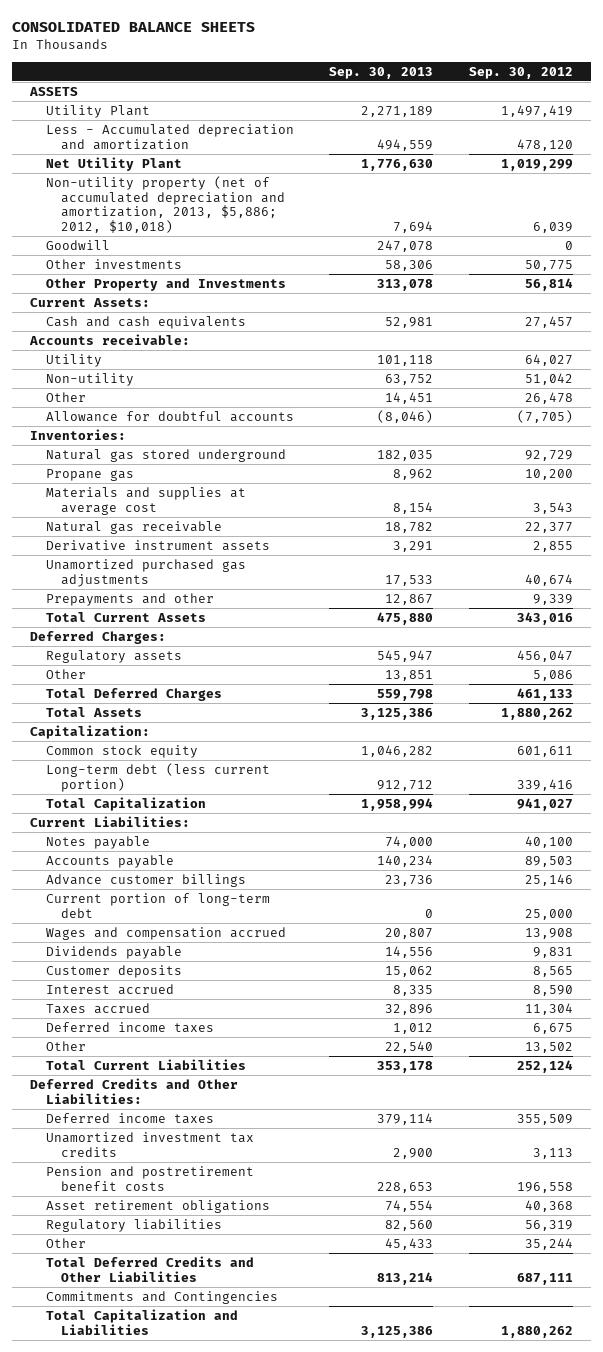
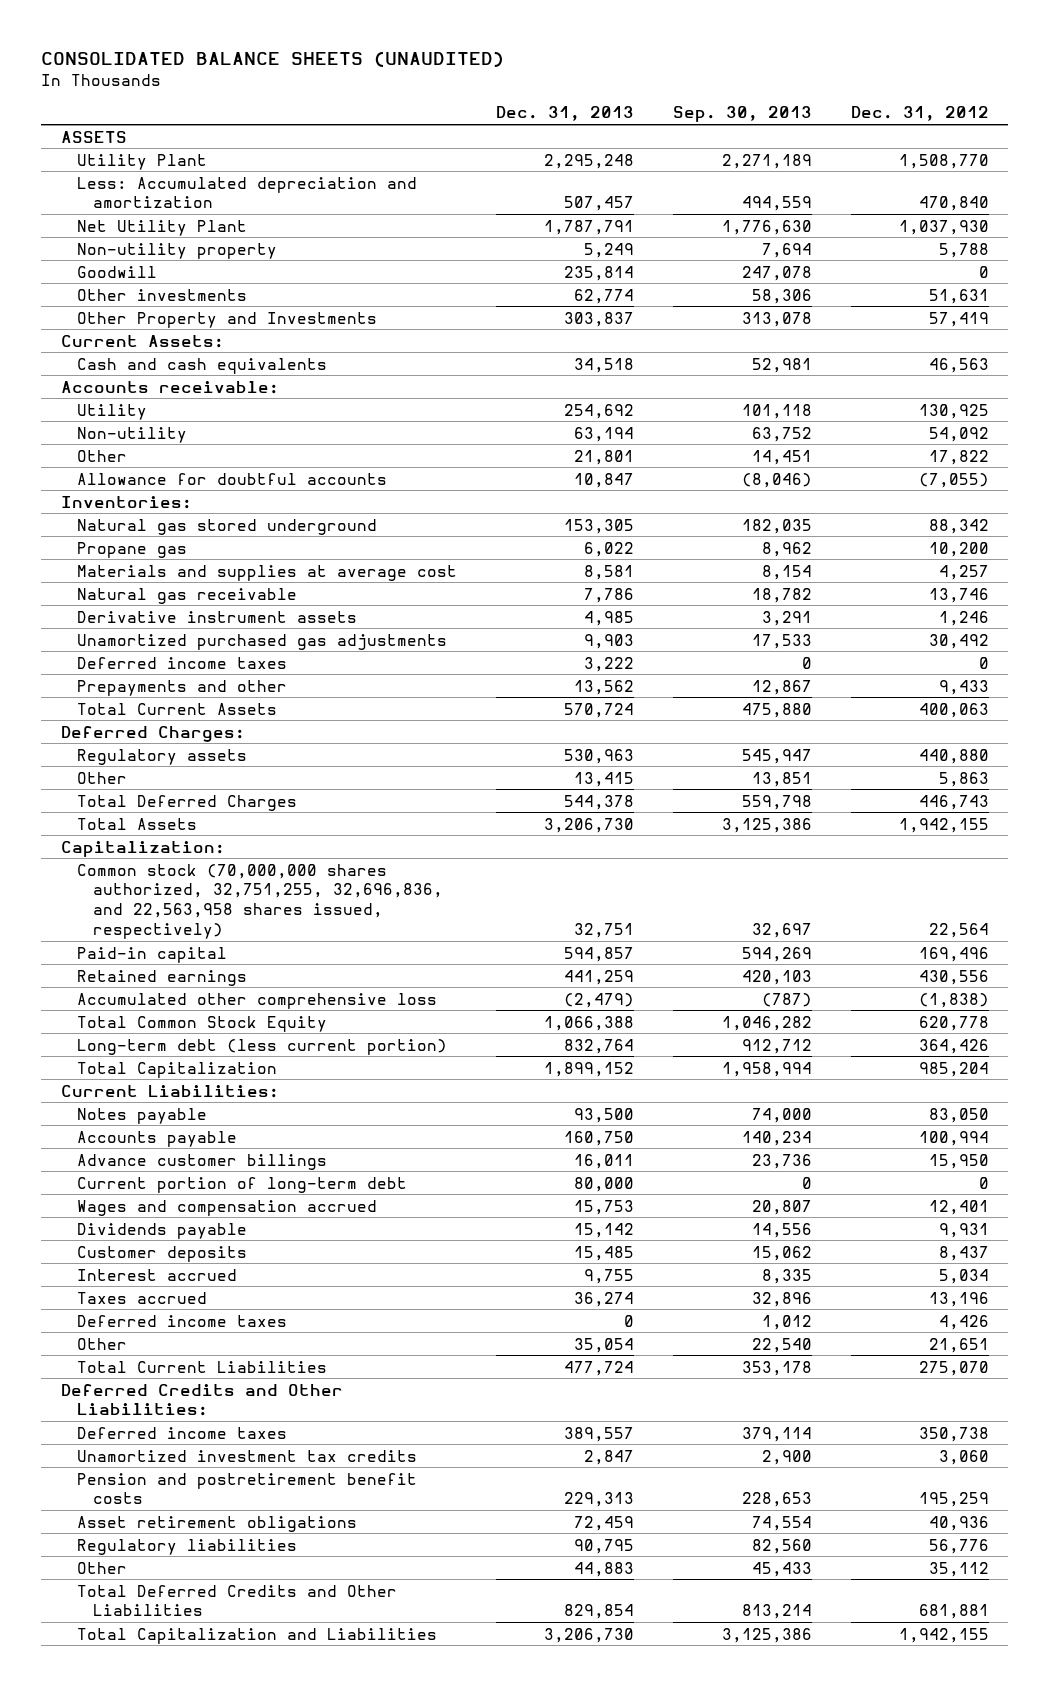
[11,21,255,32] CONSOLIDATED BALANCE SHEETS -> [41,50,505,67] CONSOLIDATED BALANCE SHEETS (UNAUDITED)
[469,66,574,79] Sep. 30, 2012 -> none
none -> [496,106,635,122] Dec. 31, 2013
none -> [850,106,989,122] Dec. 31, 2012
[45,123,294,150] Less - Accumulated depreciation and amortization -> [77,176,418,209] Less: Accumulated depreciation and amortization
[45,175,286,233] Non-utility property (net of accumulated depreciation and amortization, 2013, $5,886; 2012, $10,018) -> [77,242,278,259] Non-utility property
none -> [77,656,288,669] Deferred income taxes
none -> [77,863,444,939] Common stock (70,000,000 shares authorized, 32,751,255, 32,696,836, and 22,563,958 shares issued, respectively)
none -> [77,946,228,963] Paid-in capital
none -> [77,969,248,986] Retained earnings
none -> [77,992,438,1009] Accumulated other comprehensive loss
[45,744,198,758] Common stock equity -> [77,1015,328,1032] Total Common Stock Equity
[45,1290,278,1304] Commitments and Contingencies -> none

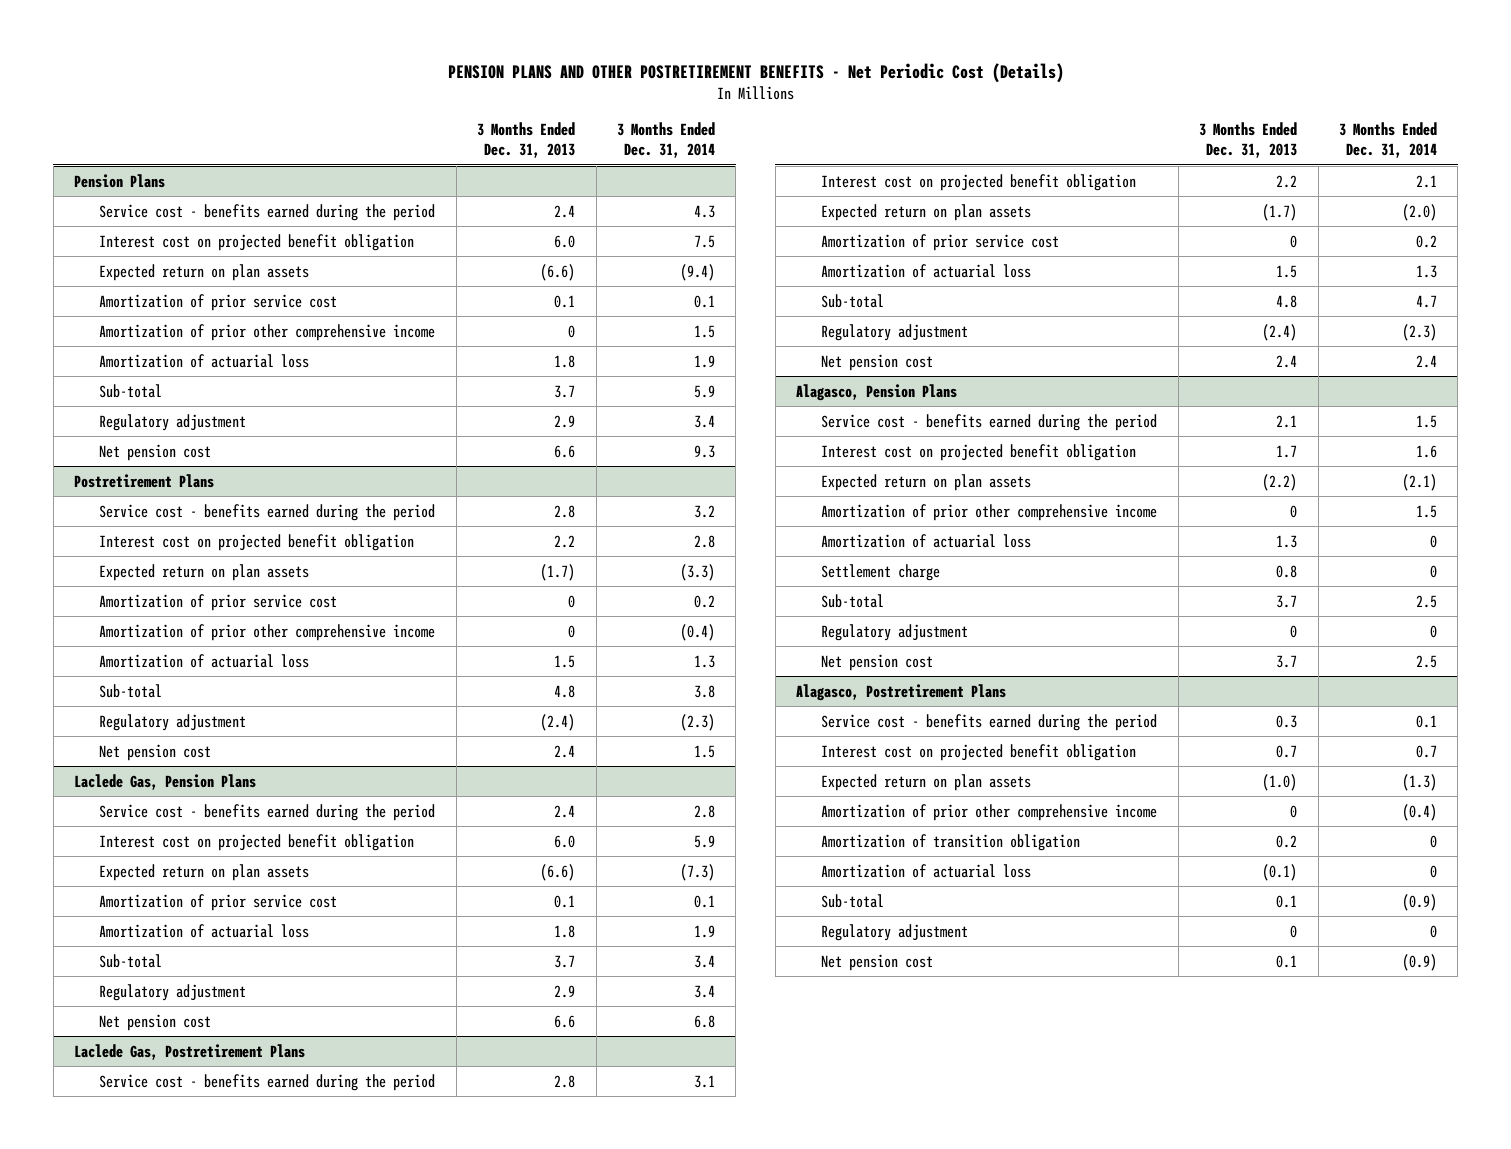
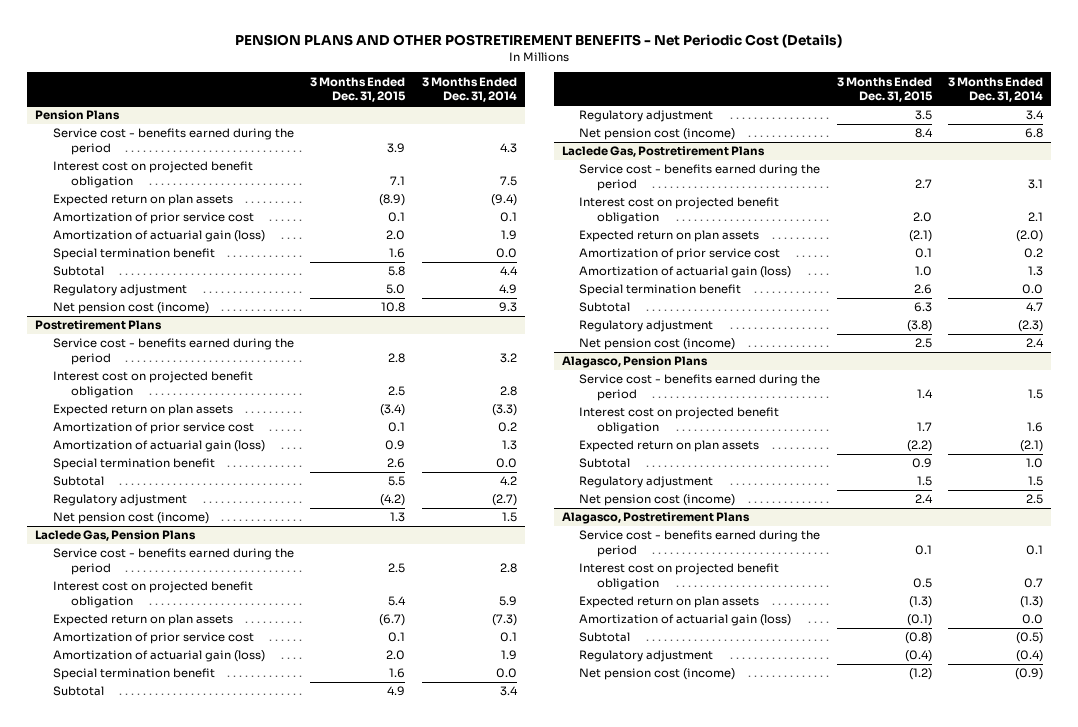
[477,122,576,159] 3 Months Ended Dec. 31, 2013 -> none
none -> [310,76,407,103] 3 Months Ended Dec. 31, 2015
[99,323,436,341] Amortization of prior other comprehensive income -> none
[99,383,163,398] Sub-total -> none
[99,353,310,368] Amortization of actuarial loss -> [53,230,266,243] Amortization of actuarial gain (loss)
none -> [53,248,216,261] Special termination benefit
none -> [53,266,105,277] Subtotal
[693,414,715,428] 3.4 -> [498,284,517,295] 4.9
[99,443,212,461] Net pension cost -> [53,302,210,315] Net pension cost (income)
[99,623,436,641] Amortization of prior other comprehensive income -> none
[99,683,163,698] Sub-total -> none
[99,653,310,668] Amortization of actuarial loss -> [53,440,266,453] Amortization of actuarial gain (loss)
none -> [53,458,216,471] Special termination benefit
none -> [53,476,105,487] Subtotal
[679,713,715,731] (2.3) -> [491,494,517,507] (2.7)
[99,743,212,761] Net pension cost -> [53,512,210,525] Net pension cost (income)
[99,923,310,938] Amortization of actuarial loss -> [53,650,266,663] Amortization of actuarial gain (loss)
none -> [53,668,216,681] Special termination benefit
[99,953,163,968] Sub-total -> [53,686,105,697] Subtotal
[99,1013,212,1031] Net pension cost -> [579,128,736,141] Net pension cost (income)
[821,263,1032,278] Amortization of actuarial loss -> [579,266,792,279] Amortization of actuarial gain (loss)
none -> [579,284,742,297] Special termination benefit
[821,293,885,308] Sub-total -> [579,302,631,313] Subtotal
[821,353,934,371] Net pension cost -> [579,338,736,351] Net pension cost (income)
[821,503,1158,521] Amortization of prior other comprehensive income -> none
[821,533,1032,548] Amortization of actuarial loss -> none
[821,563,941,581] Settlement charge -> none
[821,593,885,608] Sub-total -> none
none -> [579,458,631,469] Subtotal
[1429,624,1437,638] 0 -> [1027,476,1043,487] 1.5
[821,653,934,671] Net pension cost -> [579,494,736,507] Net pension cost (income)
[821,803,1158,821] Amortization of prior other comprehensive income -> none
[821,833,1081,851] Amortization of transition obligation -> none
[821,893,885,908] Sub-total -> none
[821,863,1032,878] Amortization of actuarial loss -> [579,614,792,627] Amortization of actuarial gain (loss)
[1429,864,1437,878] 0 -> [1021,614,1043,625] 0.0
none -> [579,632,631,643] Subtotal
[1429,924,1437,938] 0 -> [1015,650,1043,663] (0.4)
[821,953,934,971] Net pension cost -> [579,668,736,681] Net pension cost (income)

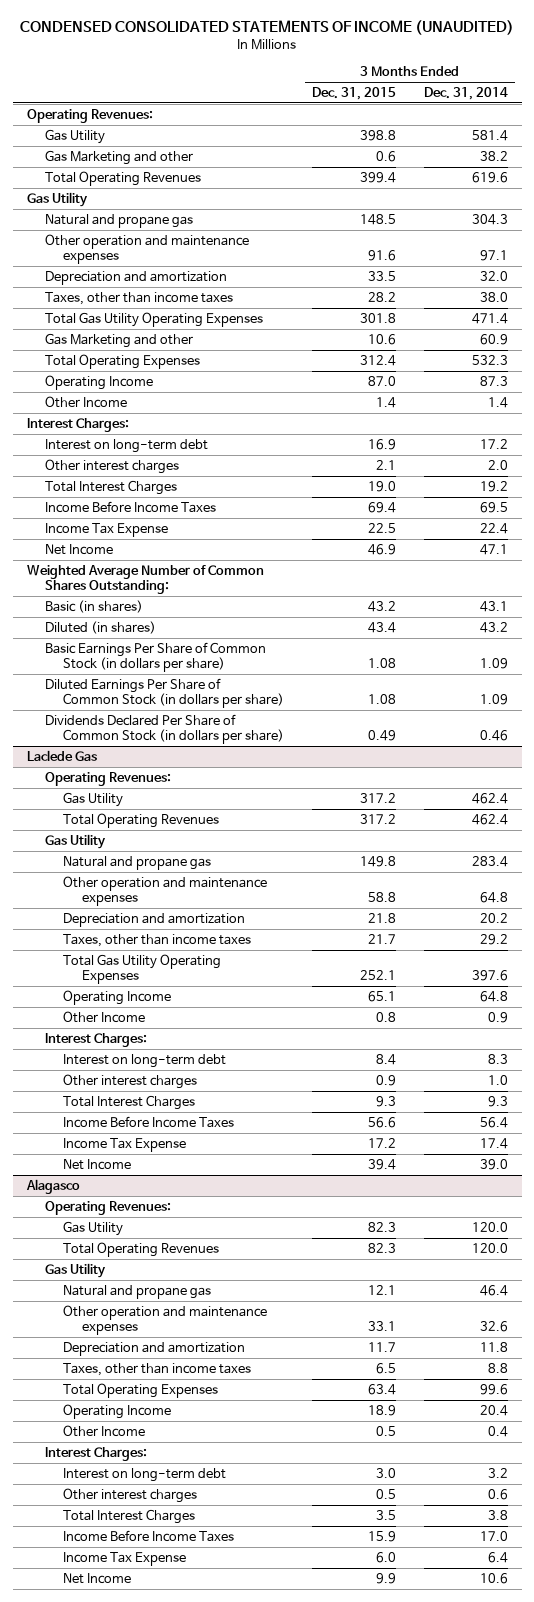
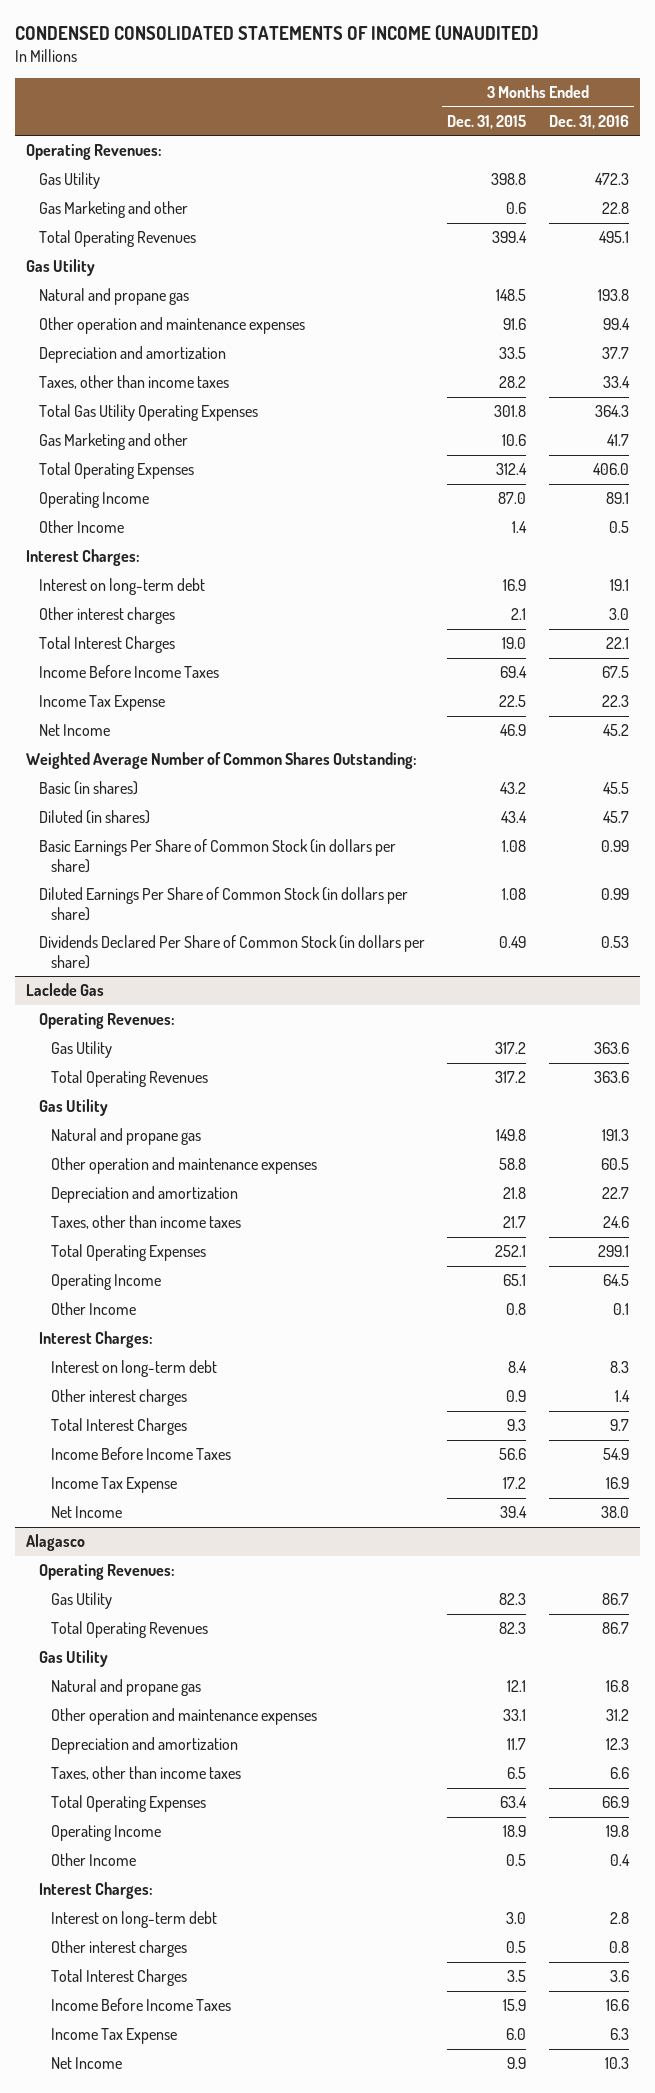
[423,86,508,100] Dec. 31, 2014 -> none
none -> [548,114,629,129] Dec. 31, 2016
[63,953,222,985] Total Gas Utility Operating Expenses -> [51,1244,207,1262] Total Operating Expenses

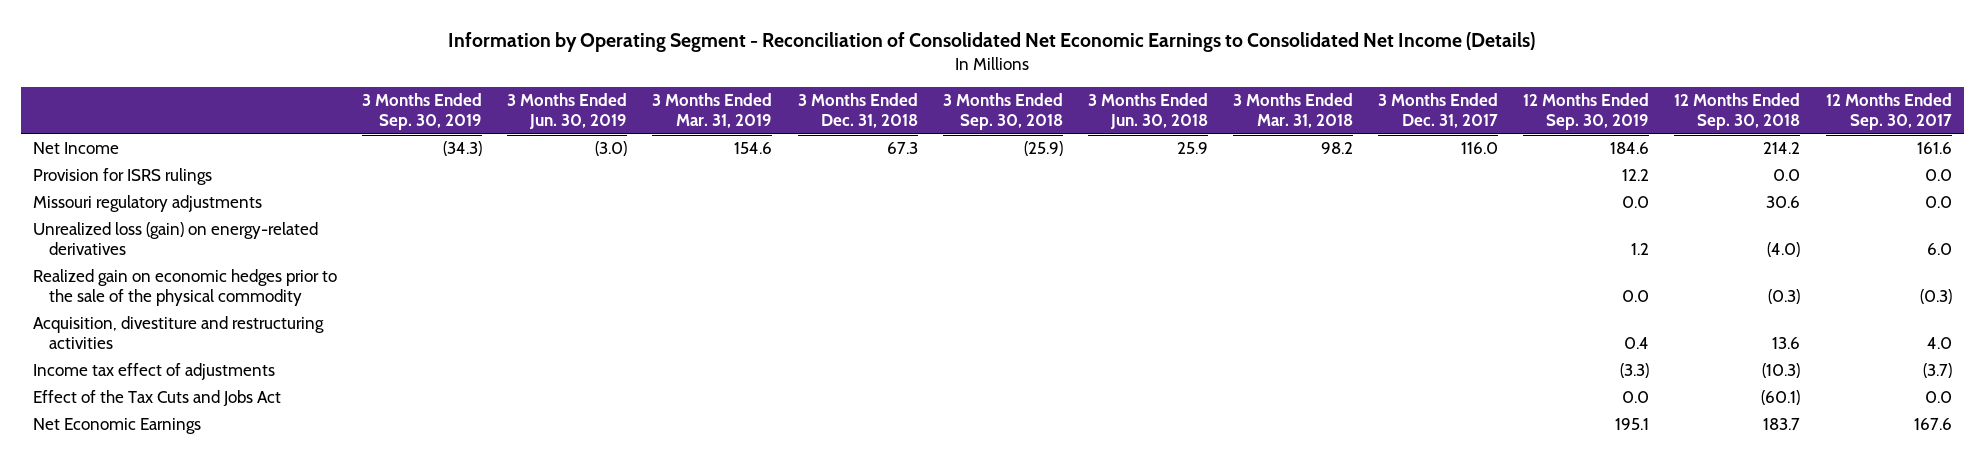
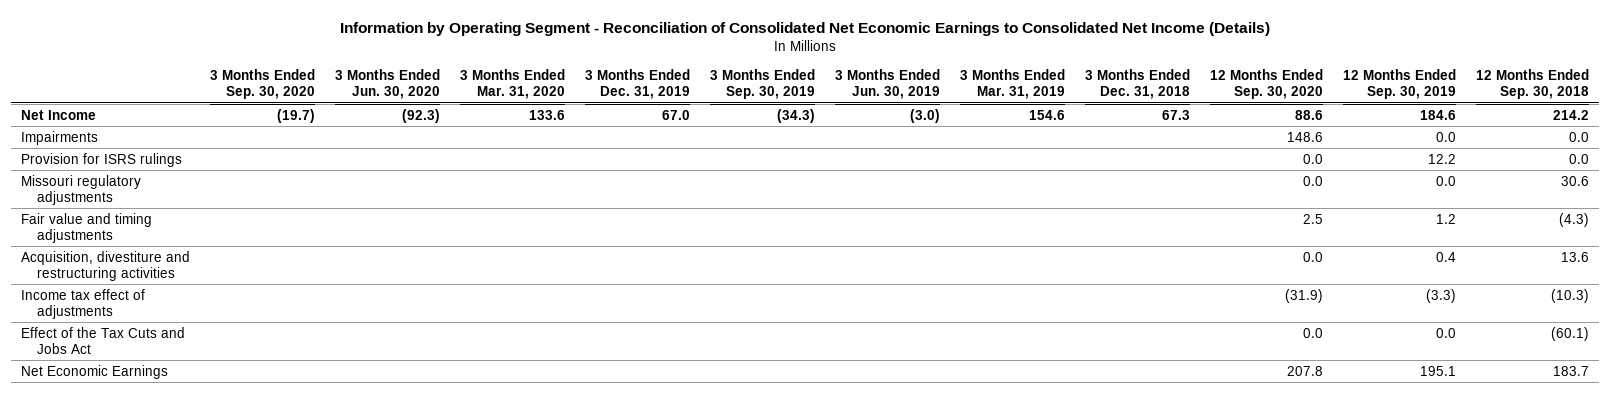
[942,93,1063,131] 3 Months Ended Sep. 30, 2018 -> none
[1087,93,1208,130] 3 Months Ended Jun. 30, 2018 -> none
[1233,93,1354,129] 3 Months Ended Mar. 31, 2018 -> none
[1378,93,1499,129] 3 Months Ended Dec. 31, 2017 -> none
[1825,93,1952,131] 12 Months Ended Sep. 30, 2017 -> none
none -> [210,69,316,100] 3 Months Ended Sep. 30, 2020
none -> [335,69,441,100] 3 Months Ended Jun. 30, 2020
none -> [460,69,566,100] 3 Months Ended Mar. 31, 2020
none -> [585,69,691,100] 3 Months Ended Dec. 31, 2019
none -> [1209,69,1323,100] 12 Months Ended Sep. 30, 2020
none -> [21,130,99,145] Impairments
[33,222,319,256] Unrealized loss (gain) on energy-related derivatives -> none
[33,269,338,307] Realized gain on economic hedges prior to the sale of the physical commodity -> none
none -> [21,212,153,243] Fair value and timing adjustments

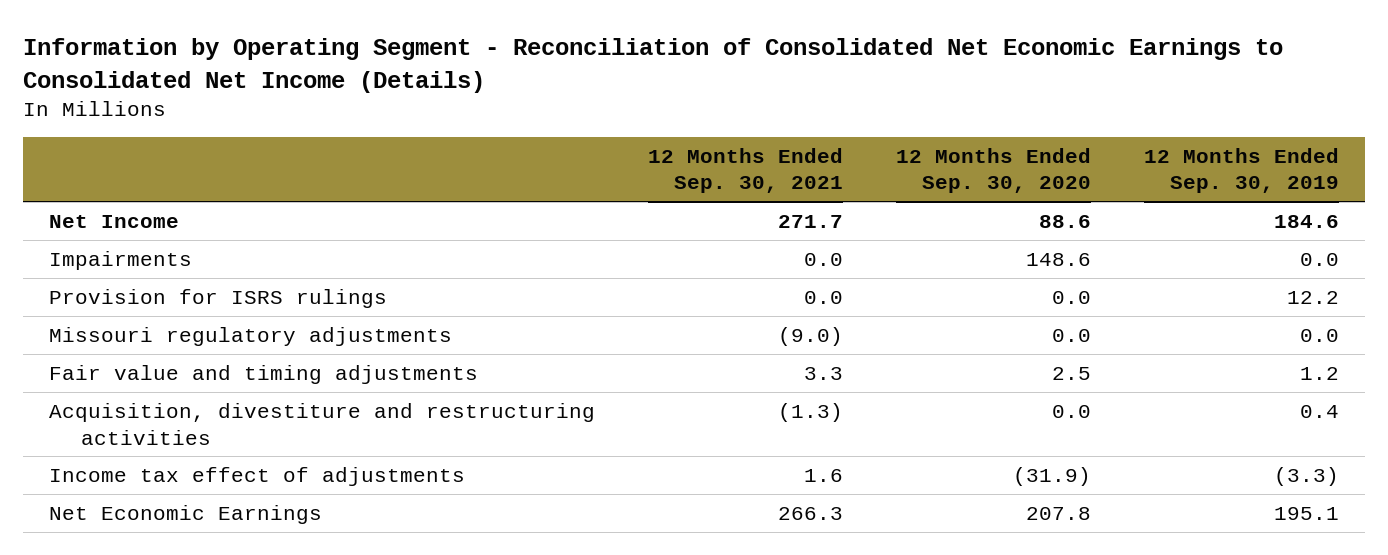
[210,69,316,100] 3 Months Ended Sep. 30, 2020 -> none
[335,69,441,100] 3 Months Ended Jun. 30, 2020 -> none
[460,69,566,100] 3 Months Ended Mar. 31, 2020 -> none
[585,69,691,100] 3 Months Ended Dec. 31, 2019 -> none
[710,69,816,100] 3 Months Ended Sep. 30, 2019 -> none
[835,69,941,100] 3 Months Ended Jun. 30, 2019 -> none
[960,69,1066,100] 3 Months Ended Mar. 31, 2019 -> none
[1085,69,1191,100] 3 Months Ended Dec. 31, 2018 -> none
[1475,69,1589,100] 12 Months Ended Sep. 30, 2018 -> none
none -> [648,147,844,194] 12 Months Ended Sep. 30, 2021
[21,326,186,354] Effect of the Tax Cuts and Jobs Act -> none

